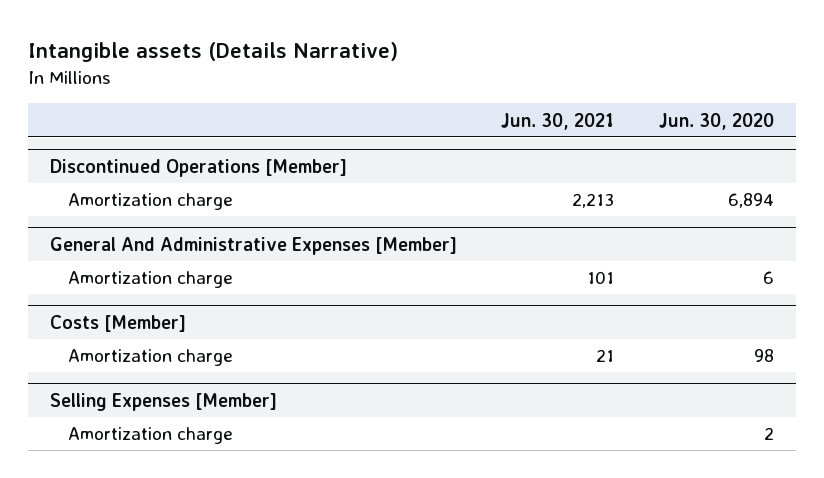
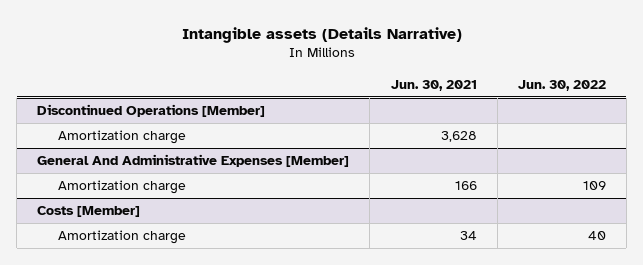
[658,112,774,130] Jun. 30, 2020 -> none
none -> [517,79,606,91] Jun. 30, 2022
[572,193,615,209] 2,213 -> [440,131,477,143] 3,628
[587,271,615,285] 101 -> [454,181,477,191] 166
[50,393,278,412] Selling Expenses [Member] -> none
[68,427,234,445] Amortization charge -> none
[596,349,615,363] 21 -> [459,231,477,241] 34

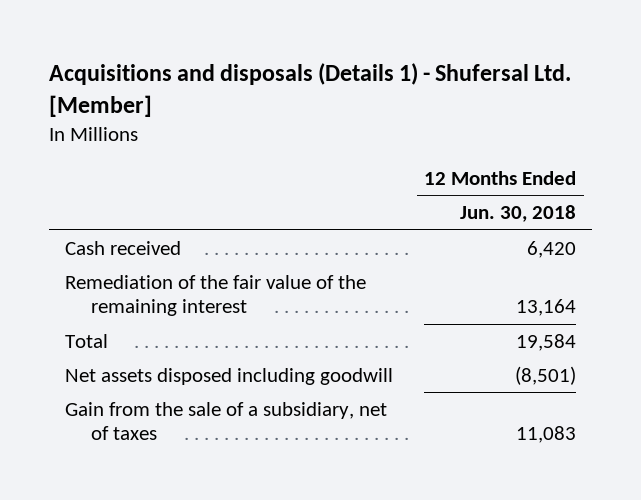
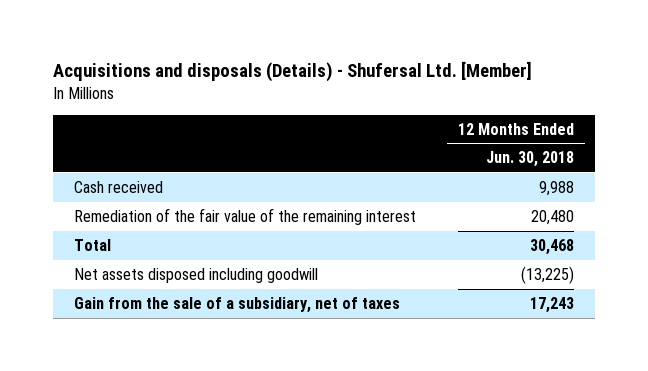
[48,62,571,117] Acquisitions and disposals (Details 1) - Shufersal Ltd. [Member] -> [52,61,532,83] Acquisitions and disposals (Details) - Shufersal Ltd. [Member]
[527,240,577,258] 6,420 -> [539,180,575,196] 9,988
[516,299,577,317] 13,164 -> [531,209,575,225] 20,480
[516,333,577,351] 19,584 -> [530,238,575,255] 30,468
[515,365,577,385] (8,501) -> [521,265,575,284] (13,225)
[516,426,577,444] 11,083 -> [530,296,575,313] 17,243

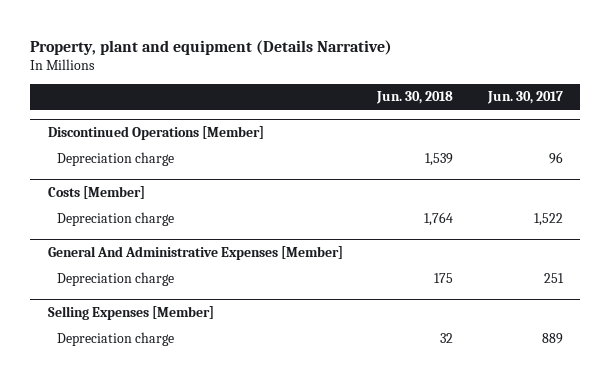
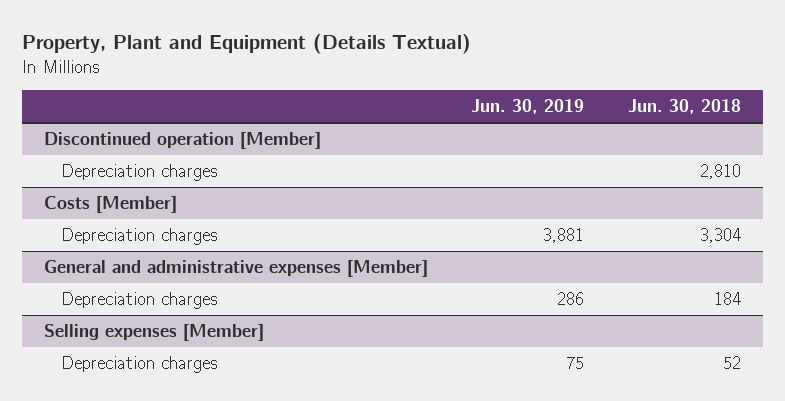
[30,39,393,55] Property, plant and equipment (Details Narrative) -> [21,33,471,54] Property, Plant and Equipment (Details Textual)
[487,91,564,105] Jun. 30, 2017 -> none
none -> [471,99,585,115] Jun. 30, 2019
[47,125,264,140] Discontinued Operations [Member] -> [43,132,321,150] Discontinued operation [Member]
[57,151,175,166] Depreciation charge -> [61,164,218,182] Depreciation charges
[425,152,454,166] 1,539 -> [700,164,742,180] 2,810
[57,211,175,226] Depreciation charge -> [61,228,218,246] Depreciation charges
[424,211,454,226] 1,764 -> [700,228,742,244] 3,304
[47,245,343,260] General And Administrative Expenses [Member] -> [43,260,428,278] General and administrative expenses [Member]
[57,271,175,286] Depreciation charge -> [61,292,218,310] Depreciation charges
[434,272,454,283] 175 -> [714,292,742,306] 184
[47,305,214,320] Selling Expenses [Member] -> [43,324,264,342] Selling expenses [Member]
[57,331,175,346] Depreciation charge -> [61,356,218,374] Depreciation charges
[440,332,454,343] 32 -> [723,356,742,370] 52

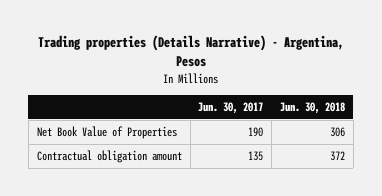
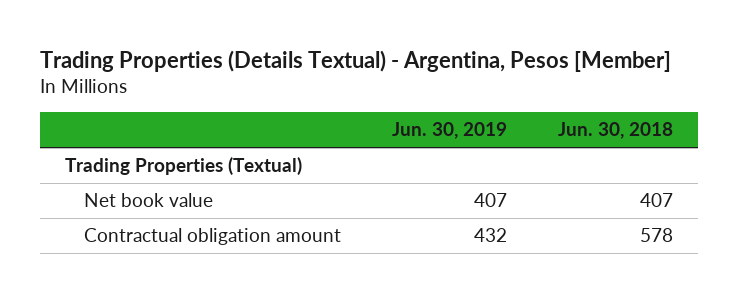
[37,35,344,68] Trading properties (Details Narrative) - Argentina, Pesos -> [39,50,671,73] Trading Properties (Details Textual) - Argentina, Pesos [Member]
[198,102,264,115] Jun. 30, 2017 -> none
none -> [392,122,508,140] Jun. 30, 2019
none -> [65,157,303,176] Trading Properties (Textual)
[36,126,177,140] Net Book Value of Properties -> [84,193,214,208] Net book value
[330,127,346,138] 306 -> [639,193,673,208] 407
[330,151,346,162] 372 -> [639,228,673,243] 578

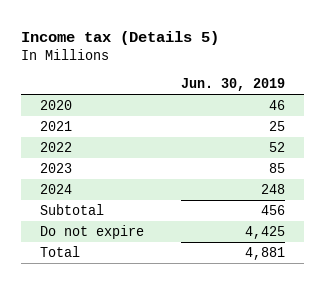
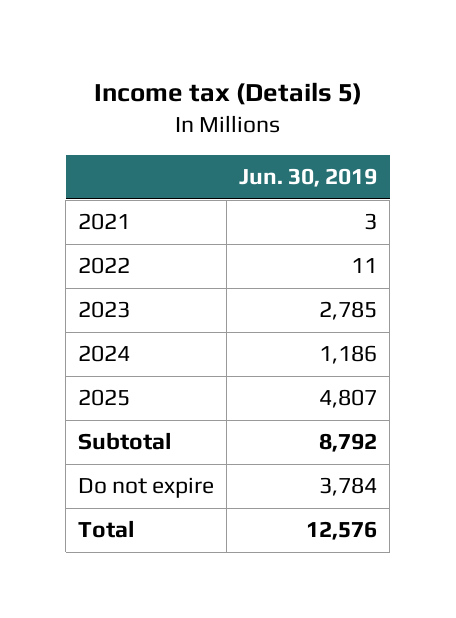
[39,99,72,110] 2020 -> none
[269,120,286,131] 25 -> [364,213,378,231] 3
[269,141,286,152] 52 -> [351,258,378,274] 11
[269,162,286,173] 85 -> [319,301,378,321] 2,785
[261,183,286,194] 248 -> [319,345,378,365] 1,186
none -> [78,389,131,407] 2025
[261,204,286,215] 456 -> [319,433,378,453] 8,792
[245,225,286,239] 4,425 -> [319,477,378,497] 3,784
[245,246,286,260] 4,881 -> [306,521,378,541] 12,576

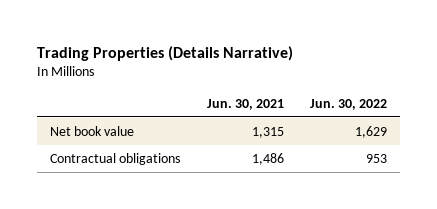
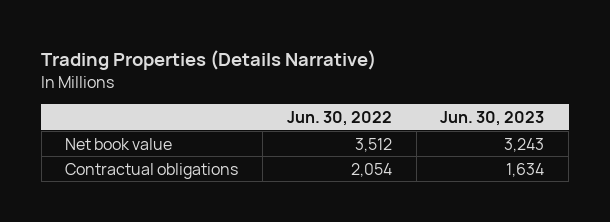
[206,98,284,110] Jun. 30, 2021 -> none
none -> [440,110,545,126] Jun. 30, 2023
[355,125,388,138] 1,629 -> [354,137,392,152] 3,512
[366,153,388,163] 953 -> [350,162,392,177] 2,054

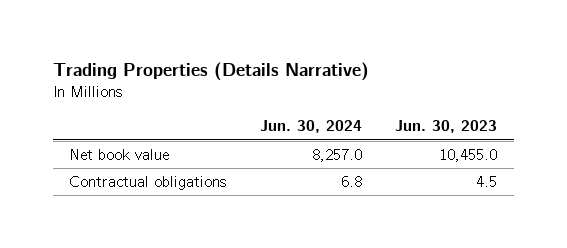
[286,110,392,126] Jun. 30, 2022 -> none
none -> [259,120,362,134] Jun. 30, 2024
[504,137,545,152] 3,243 -> [439,148,498,162] 10,455.0
[506,162,545,177] 1,634 -> [476,175,498,187] 4.5

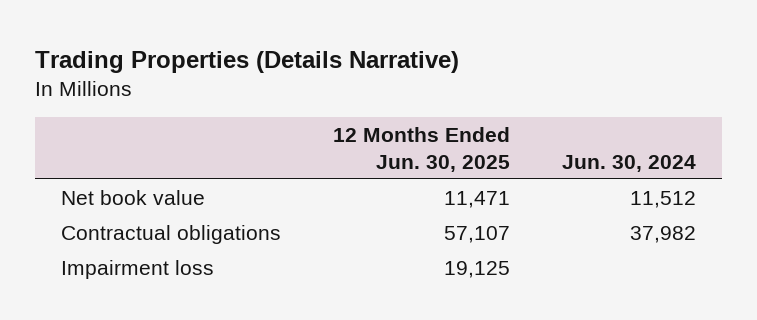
[395,120,498,134] Jun. 30, 2023 -> none
none -> [332,127,510,172] 12 Months Ended Jun. 30, 2025
[311,148,362,162] 8,257.0 -> [629,190,696,208] 11,512
[340,175,362,187] 6.8 -> [629,225,696,243] 37,982
none -> [61,259,215,279] Impairment loss

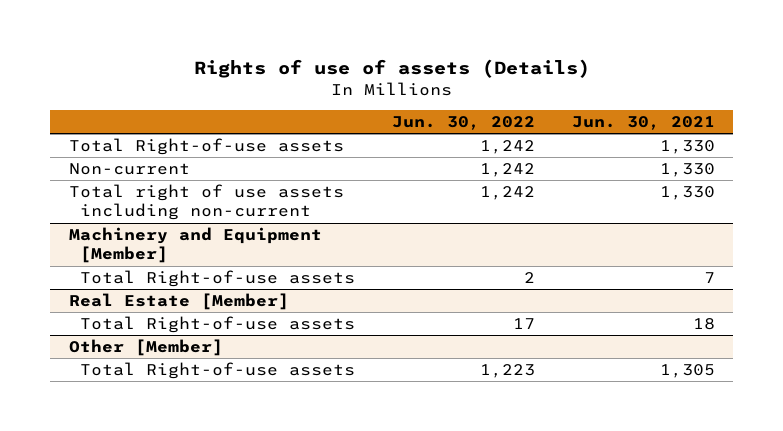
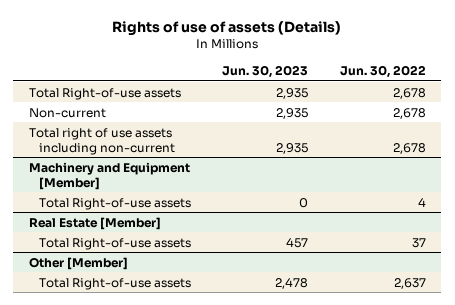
[571,116,715,131] Jun. 30, 2021 -> none
none -> [222,65,309,79] Jun. 30, 2023
[479,140,535,155] 1,242 -> [392,87,426,99] 2,678
[479,163,535,178] 1,242 -> [392,107,426,119] 2,678
[479,186,535,201] 1,242 -> [392,142,426,154] 2,678
[523,272,535,284] 2 -> [417,197,426,207] 4
[512,318,535,330] 17 -> [411,237,426,248] 37
[479,364,535,379] 1,223 -> [393,277,426,289] 2,637

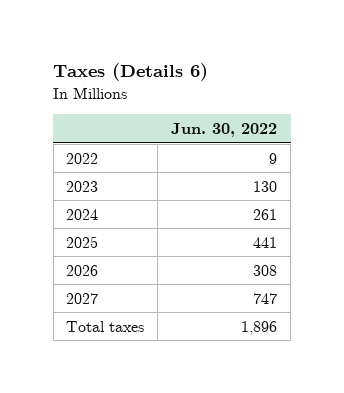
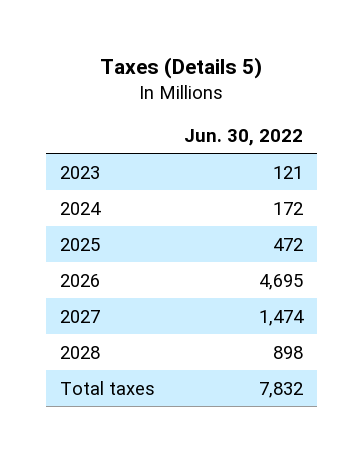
[53,63,209,82] Taxes (Details 6) -> [100,57,263,80] Taxes (Details 5)
[66,152,99,164] 2022 -> none
[253,180,278,192] 130 -> [272,165,303,179] 121
[253,208,278,220] 261 -> [272,201,303,215] 172
[253,236,278,248] 441 -> [272,237,303,251] 472
[253,264,278,276] 308 -> [258,273,303,290] 4,695
[253,292,278,304] 747 -> [258,309,304,326] 1,474
none -> [59,345,100,359] 2028
[241,320,278,335] 1,896 -> [258,381,303,398] 7,832

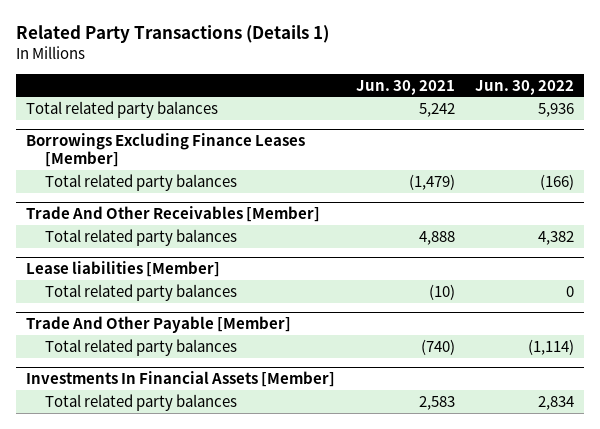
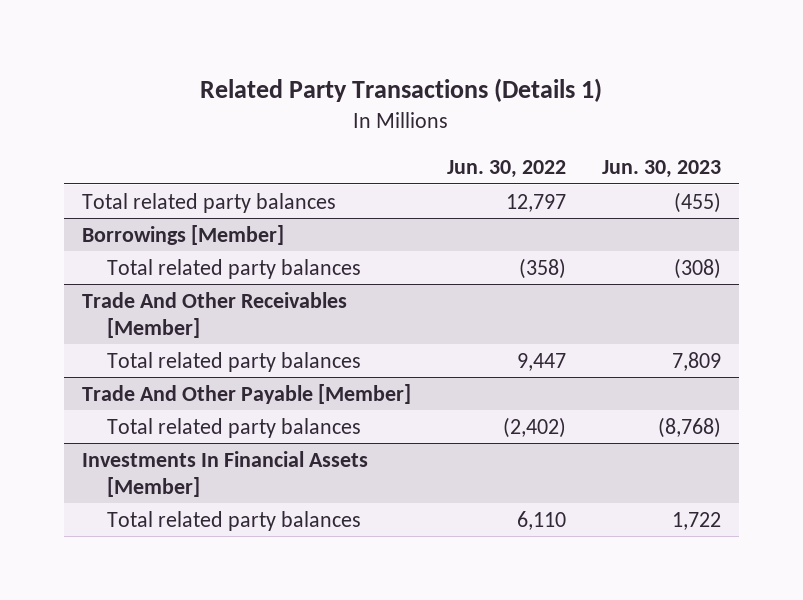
[355,79,455,95] Jun. 30, 2021 -> none
none -> [601,160,721,179] Jun. 30, 2023
[538,102,575,117] 5,936 -> [505,193,566,212] 12,797
[26,132,306,167] Borrowings Excluding Finance Leases [Member] -> [81,224,284,245] Borrowings [Member]
[540,173,575,190] (166) -> [518,257,566,279] (358)
[26,260,221,277] Lease liabilities [Member] -> none
[45,283,238,301] Total related party balances -> none
[538,230,575,245] 4,382 -> [516,352,566,371] 9,447
[528,338,575,355] (1,114) -> [502,416,566,438] (2,402)
[538,395,575,410] 2,834 -> [516,510,566,530] 6,110

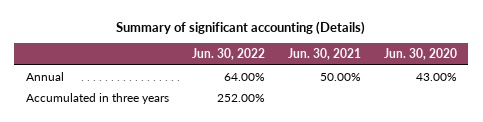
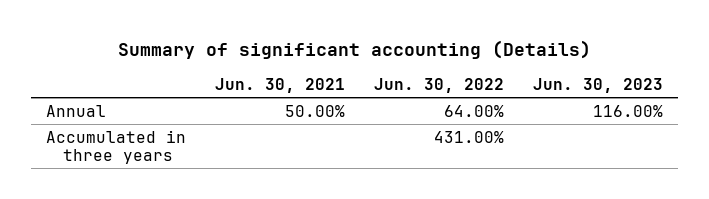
[383,48,457,61] Jun. 30, 2020 -> none
none -> [533,77,664,93] Jun. 30, 2023
[216,93,265,102] 252.00% -> [434,130,505,143] 431.00%

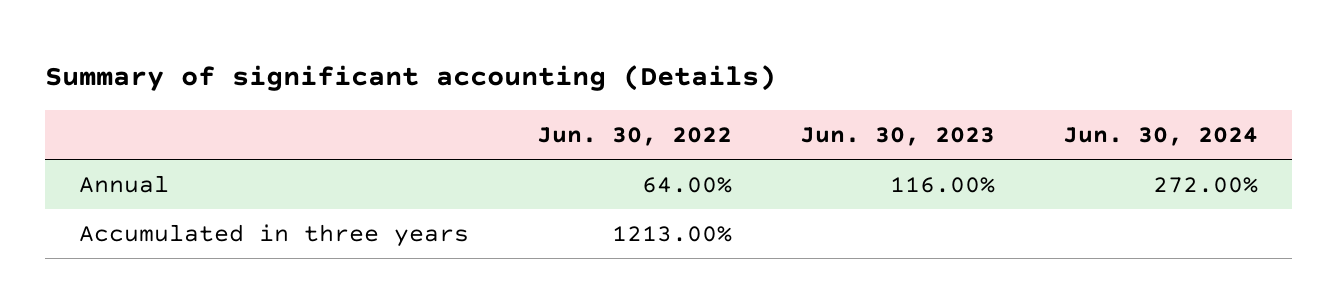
[214,77,345,93] Jun. 30, 2021 -> none
none -> [1063,126,1259,146] Jun. 30, 2024
[434,130,505,143] 431.00% -> [612,226,733,243] 1213.00%

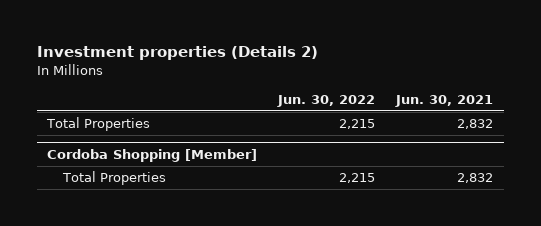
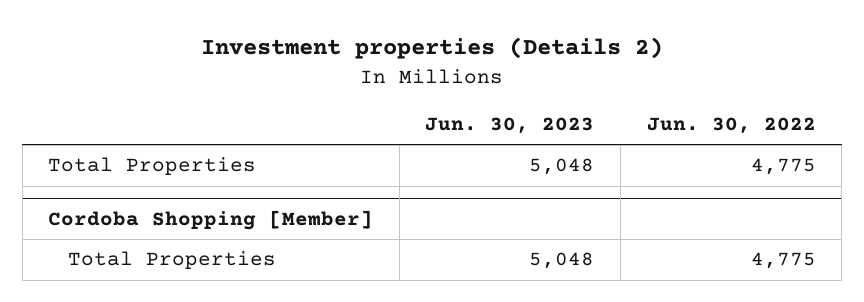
[395,95,494,108] Jun. 30, 2021 -> none
none -> [425,117,595,135] Jun. 30, 2023
[339,119,376,130] 2,215 -> [750,158,816,176] 4,775
[339,173,376,184] 2,215 -> [750,252,816,270] 4,775

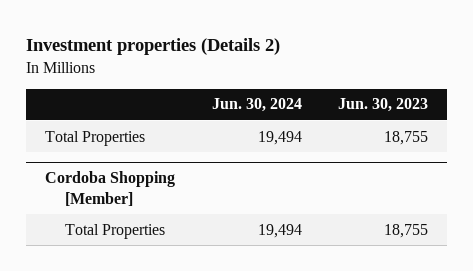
[646,117,816,135] Jun. 30, 2022 -> none
none -> [211,98,302,113] Jun. 30, 2024
[529,158,595,176] 5,048 -> [384,130,429,145] 18,755
[529,252,595,270] 5,048 -> [384,223,429,238] 18,755

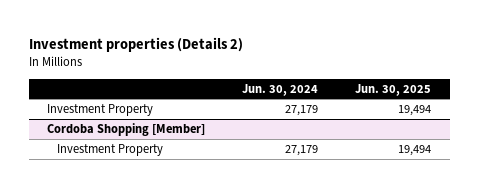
[338,98,429,113] Jun. 30, 2023 -> none
none -> [355,83,432,96] Jun. 30, 2025
[44,130,145,146] Total Properties -> none
none -> [47,103,154,116] Investment Property
[65,223,166,239] Total Properties -> none
none -> [57,143,164,156] Investment Property

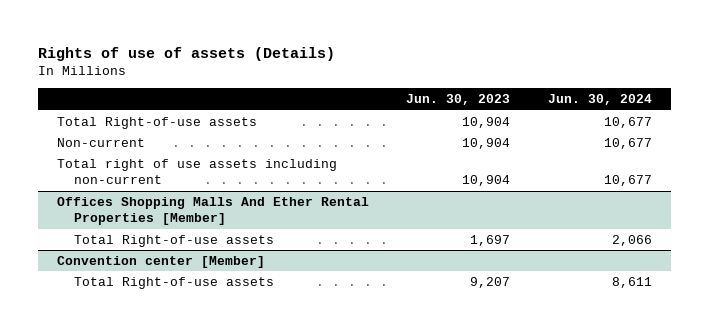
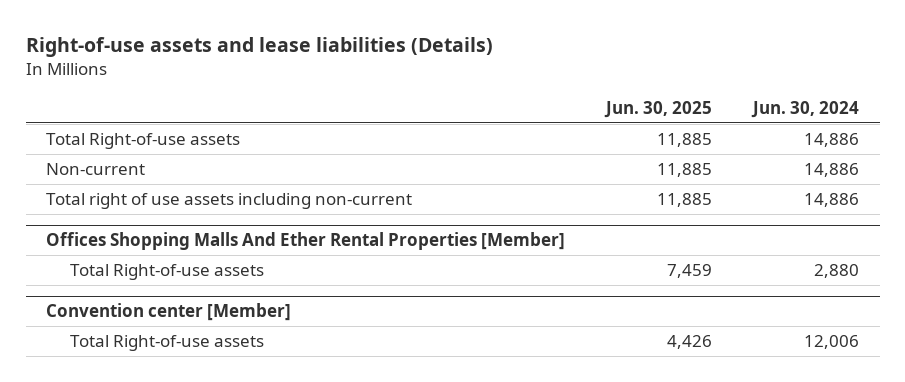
[38,47,336,62] Rights of use of assets (Details) -> [25,37,493,58] Right-of-use assets and lease liabilities (Details)
[406,94,511,106] Jun. 30, 2023 -> none
none -> [604,100,713,118] Jun. 30, 2025
[604,116,653,128] 10,677 -> [804,133,860,148] 14,886
[604,137,653,149] 10,677 -> [804,163,860,178] 14,886
[604,175,653,187] 10,677 -> [804,193,860,208] 14,886
[612,234,653,246] 2,066 -> [814,264,860,279] 2,880
[612,276,653,288] 8,611 -> [804,335,860,350] 12,006

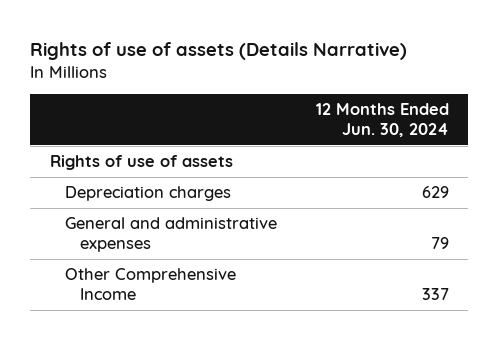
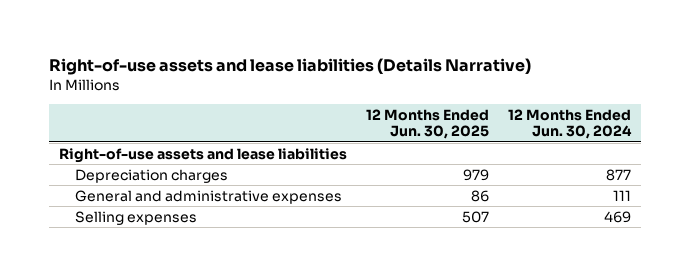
[30,41,408,60] Rights of use of assets (Details Narrative) -> [49,57,532,75] Right-of-use assets and lease liabilities (Details Narrative)
none -> [366,108,490,140] 12 Months Ended Jun. 30, 2025
[64,268,236,301] Other Comprehensive Income -> none
[49,155,233,171] Rights of use of assets -> [58,147,347,163] Right-of-use assets and lease liabilities
[421,186,449,199] 629 -> [606,168,632,181] 877
[430,237,449,250] 79 -> [613,189,632,201] 111
none -> [75,210,198,225] Selling expenses

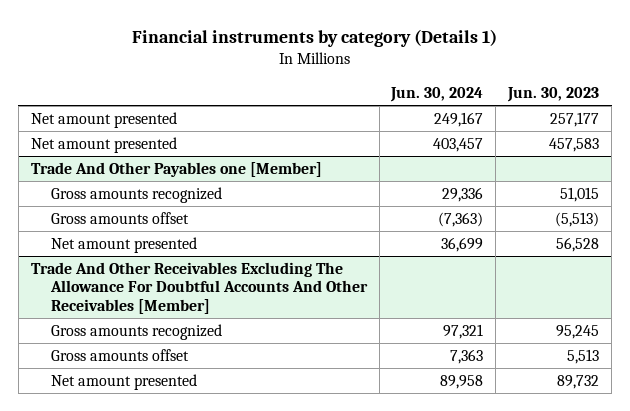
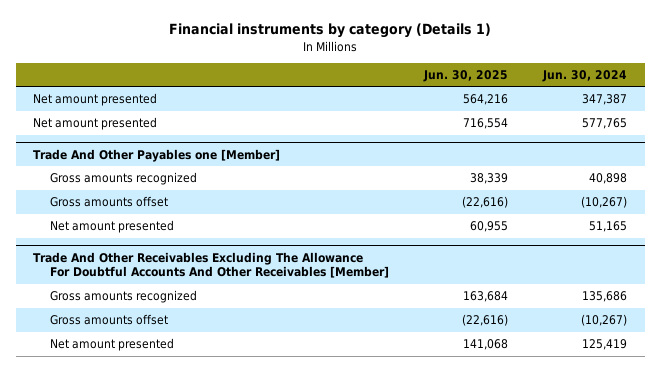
[507,86,600,102] Jun. 30, 2023 -> none
none -> [423,69,509,82] Jun. 30, 2025
[434,111,484,127] 249,167 -> [582,94,628,106] 347,387
[433,137,484,152] 403,457 -> [582,118,628,130] 577,765
[442,186,484,202] 29,336 -> [589,173,628,185] 40,898
[438,211,484,227] (7,363) -> [581,196,628,209] (10,267)
[441,236,484,252] 36,699 -> [589,221,628,233] 51,165
[443,323,484,339] 97,321 -> [582,291,628,303] 135,686
[450,348,484,364] 7,363 -> [581,314,628,327] (10,267)
[440,374,484,389] 89,958 -> [582,339,628,351] 125,419

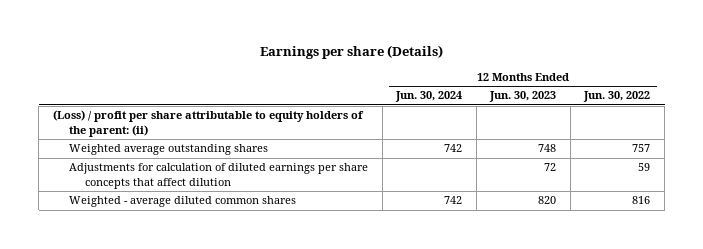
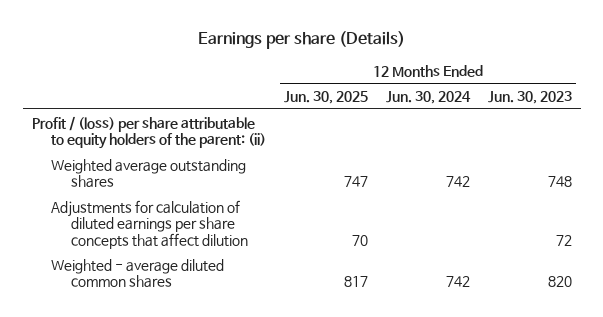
[583,91,651,103] Jun. 30, 2022 -> none
none -> [284,91,369,105] Jun. 30, 2025
[52,110,364,137] (Loss) / profit per share attributable to equity holders of the parent: (ii) -> [31,115,267,150] Profit / (loss) per share attributable to equity holders of the parent: (ii)

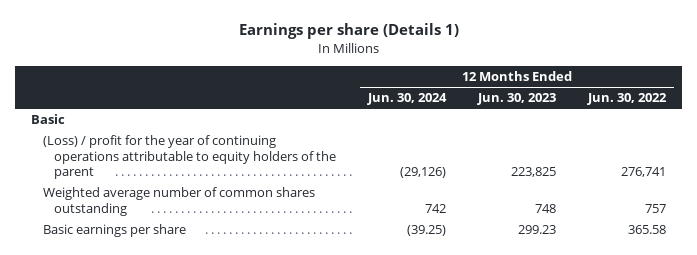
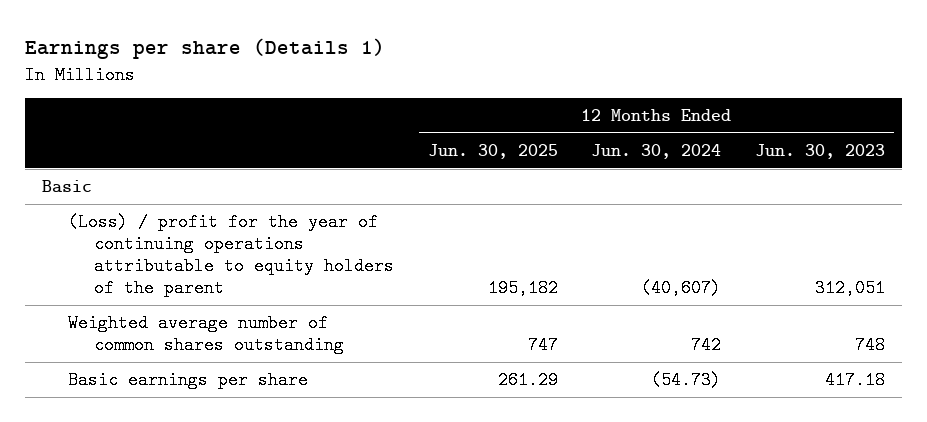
[587,93,668,106] Jun. 30, 2022 -> none
none -> [427,143,558,159] Jun. 30, 2025
[400,167,447,179] (29,126) -> [641,279,722,298] (40,607)
[511,167,557,178] 223,825 -> [815,279,886,298] 312,051
[407,225,447,237] (39.25) -> [651,371,722,390] (54.73)
[518,225,557,235] 299.23 -> [825,371,886,390] 417.18

